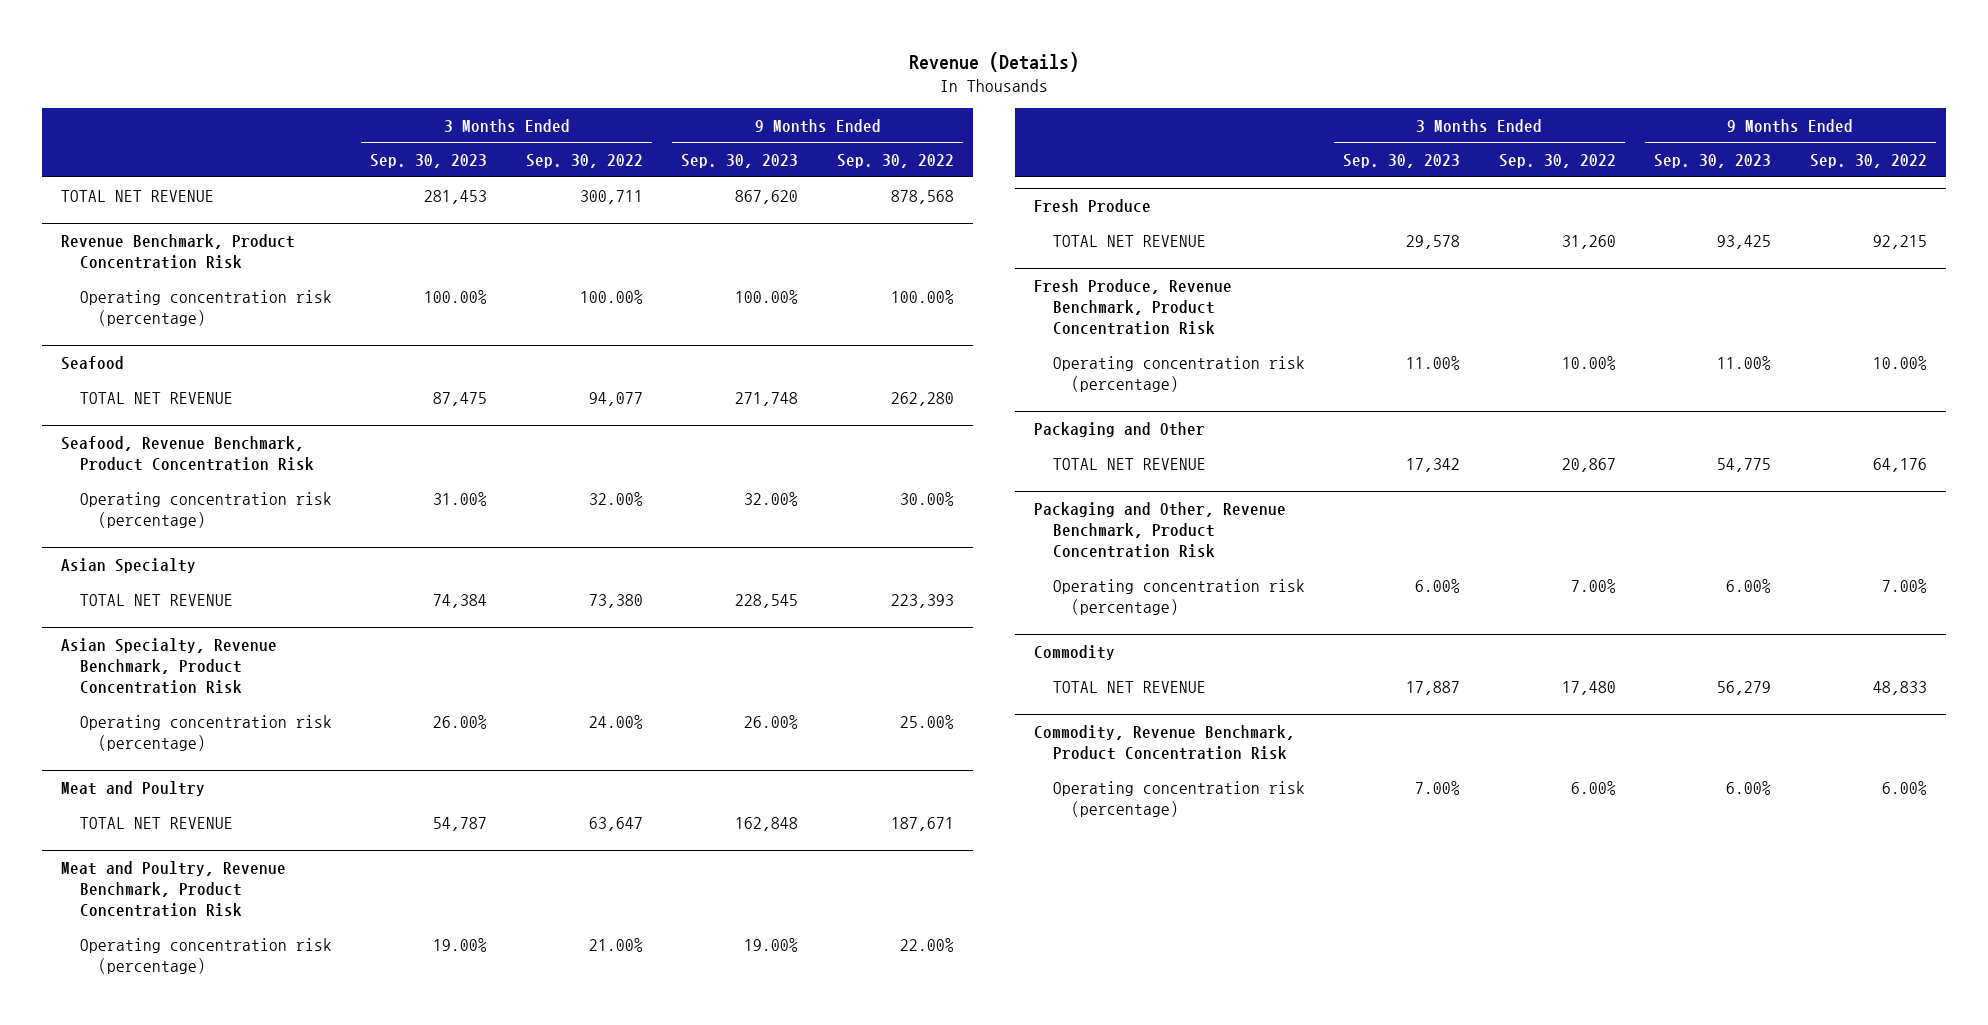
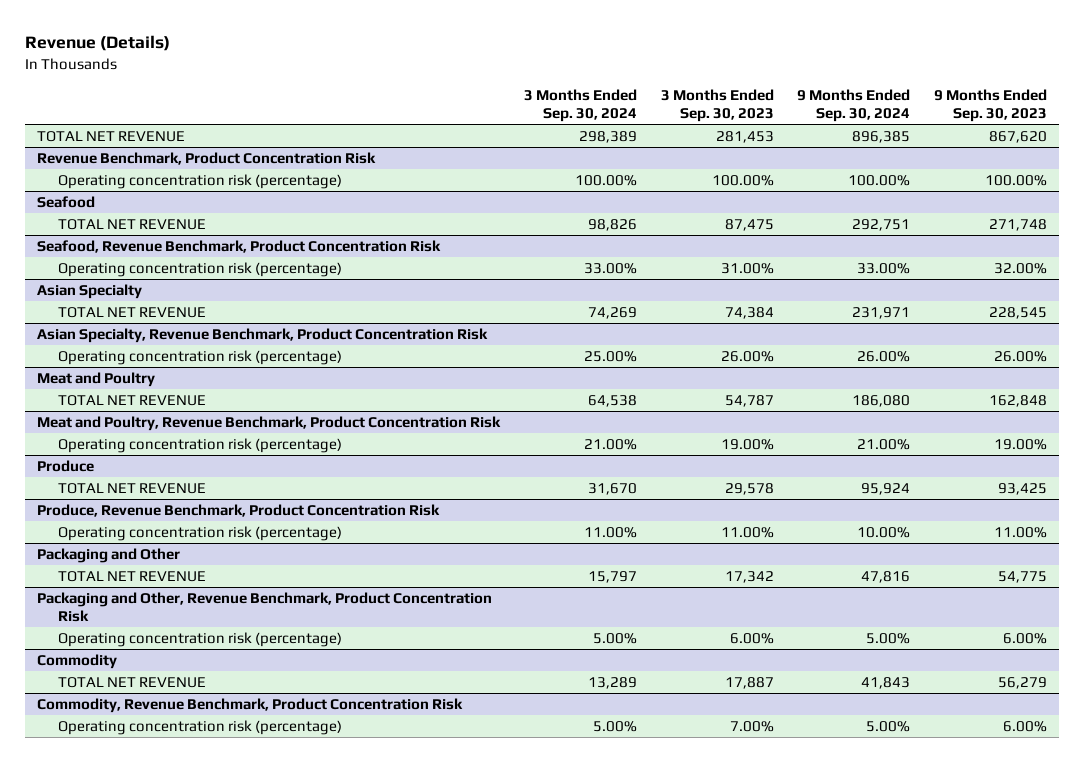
[525,154,643,169] Sep. 30, 2022 -> none
[836,154,954,169] Sep. 30, 2022 -> none
none -> [523,89,637,122] 3 Months Ended Sep. 30, 2024
none -> [797,89,911,122] 9 Months Ended Sep. 30, 2024
[1034,199,1152,214] Fresh Produce -> [36,460,94,473] Produce
[1034,279,1233,336] Fresh Produce, Revenue Benchmark, Product Concentration Risk -> [36,504,440,518] Produce, Revenue Benchmark, Product Concentration Risk

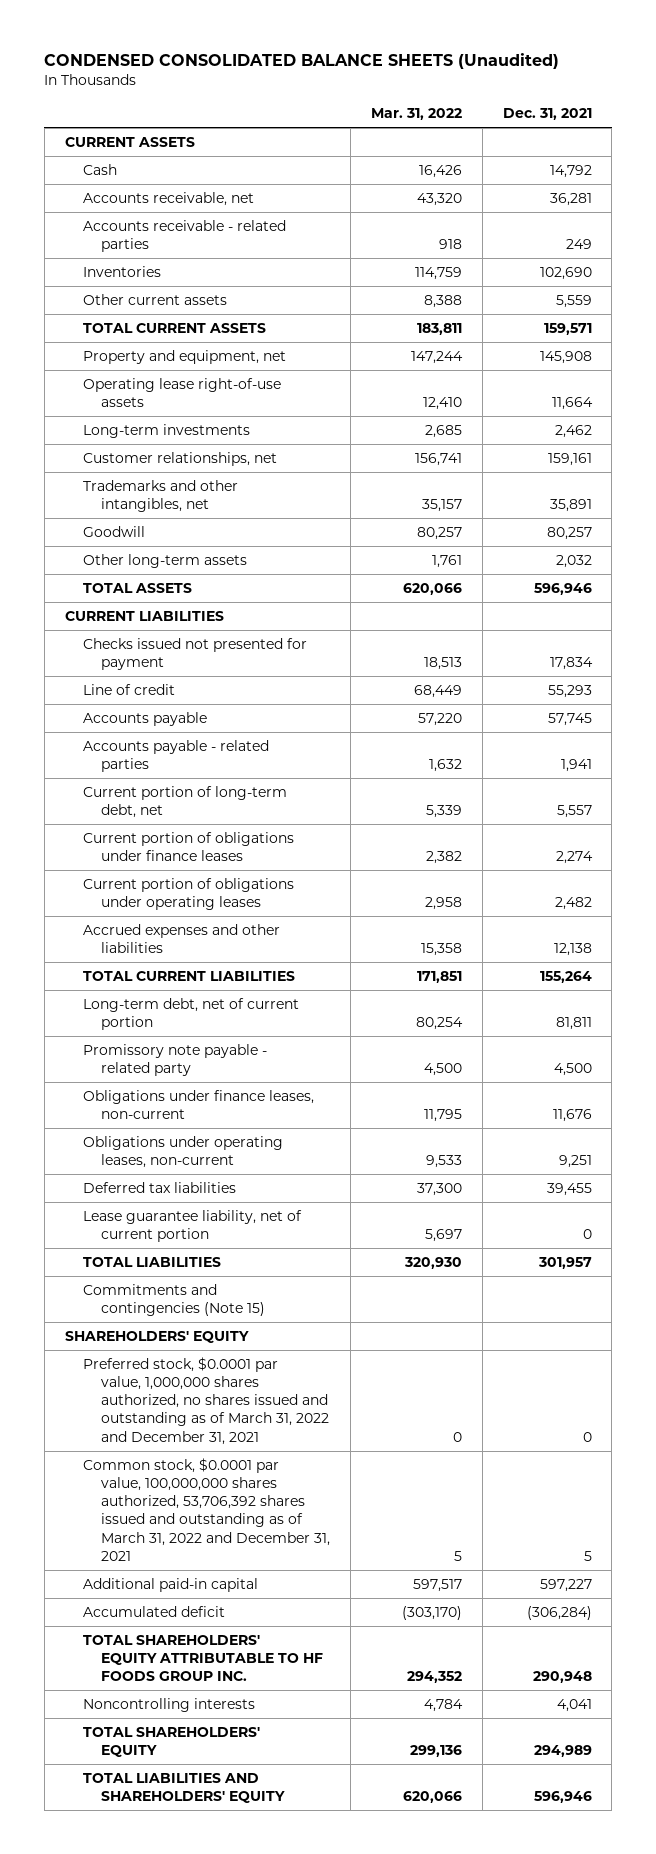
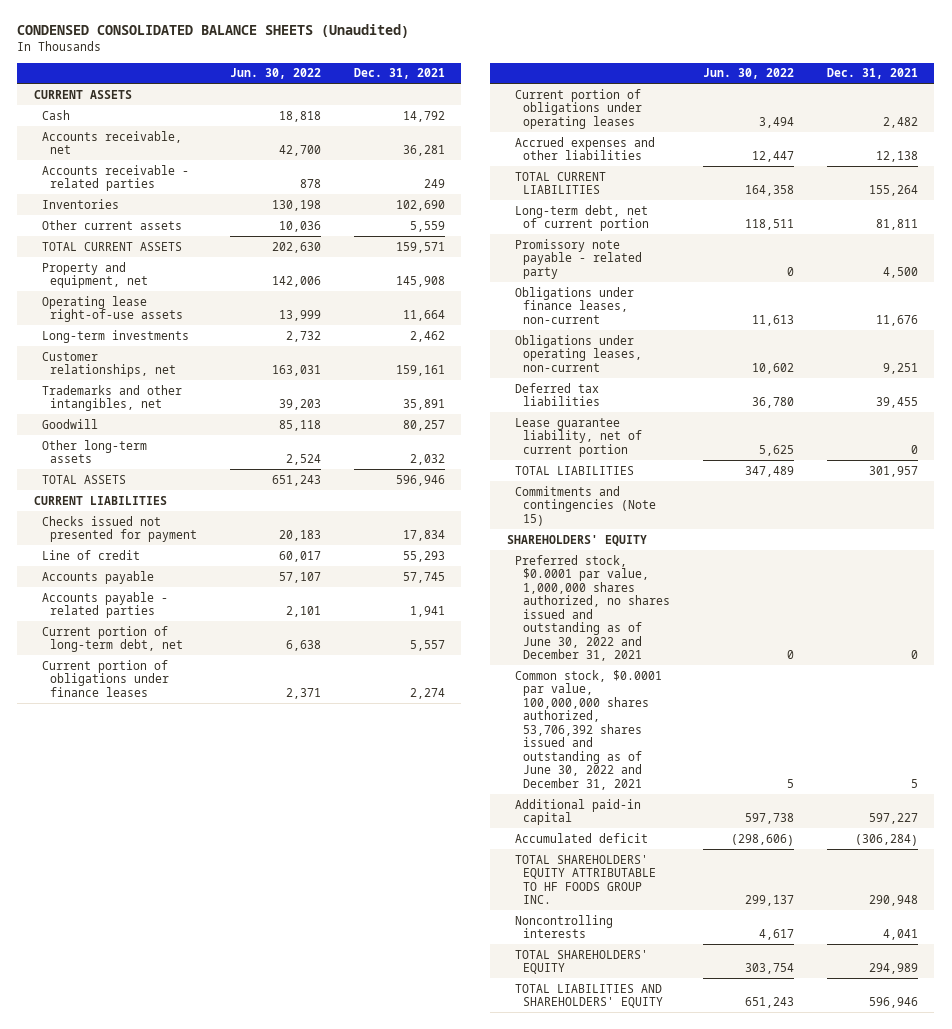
[370,107,462,120] Mar. 31, 2022 -> none
none -> [229,68,321,80] Jun. 30, 2022
[83,1356,330,1445] Preferred stock, $0.0001 par value, 1,000,000 shares authorized, no shares issued and outstanding as of March 31, 2022 and December 31, 2021 -> [515,554,671,662] Preferred stock, $0.0001 par value, 1,000,000 shares authorized, no shares issued and outstanding as of June 30, 2022 and December 31, 2021
[83,1457,331,1561] Common stock, $0.0001 par value, 100,000,000 shares authorized, 53,706,392 shares issued and outstanding as of March 31, 2022 and December 31, 2021 -> [515,669,663,790] Common stock, $0.0001 par value, 100,000,000 shares authorized, 53,706,392 shares issued and outstanding as of June 30, 2022 and December 31, 2021

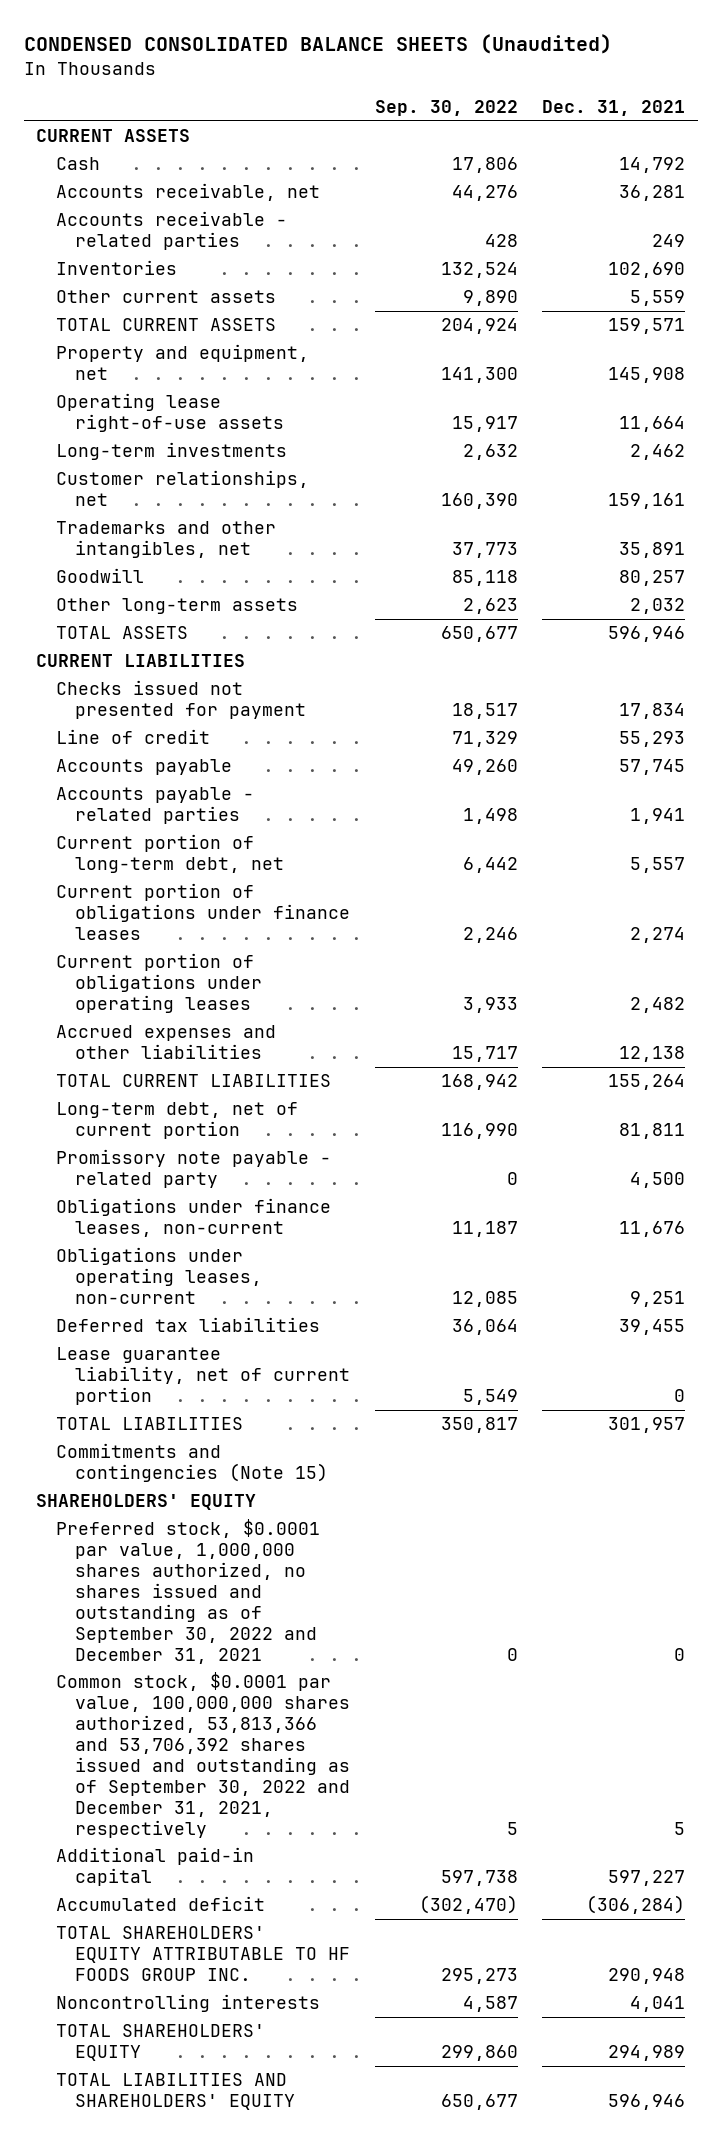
[229,68,321,80] Jun. 30, 2022 -> none
none -> [374,99,518,116] Sep. 30, 2022
[515,554,671,662] Preferred stock, $0.0001 par value, 1,000,000 shares authorized, no shares issued and outstanding as of June 30, 2022 and December 31, 2021 -> [55,1519,320,1664] Preferred stock, $0.0001 par value, 1,000,000 shares authorized, no shares issued and outstanding as of September 30, 2022 and December 31, 2021
[515,669,663,790] Common stock, $0.0001 par value, 100,000,000 shares authorized, 53,706,392 shares issued and outstanding as of June 30, 2022 and December 31, 2021 -> [55,1672,351,1838] Common stock, $0.0001 par value, 100,000,000 shares authorized, 53,813,366 and 53,706,392 shares issued and outstanding as of September 30, 2022 and December 31, 2021, respectively

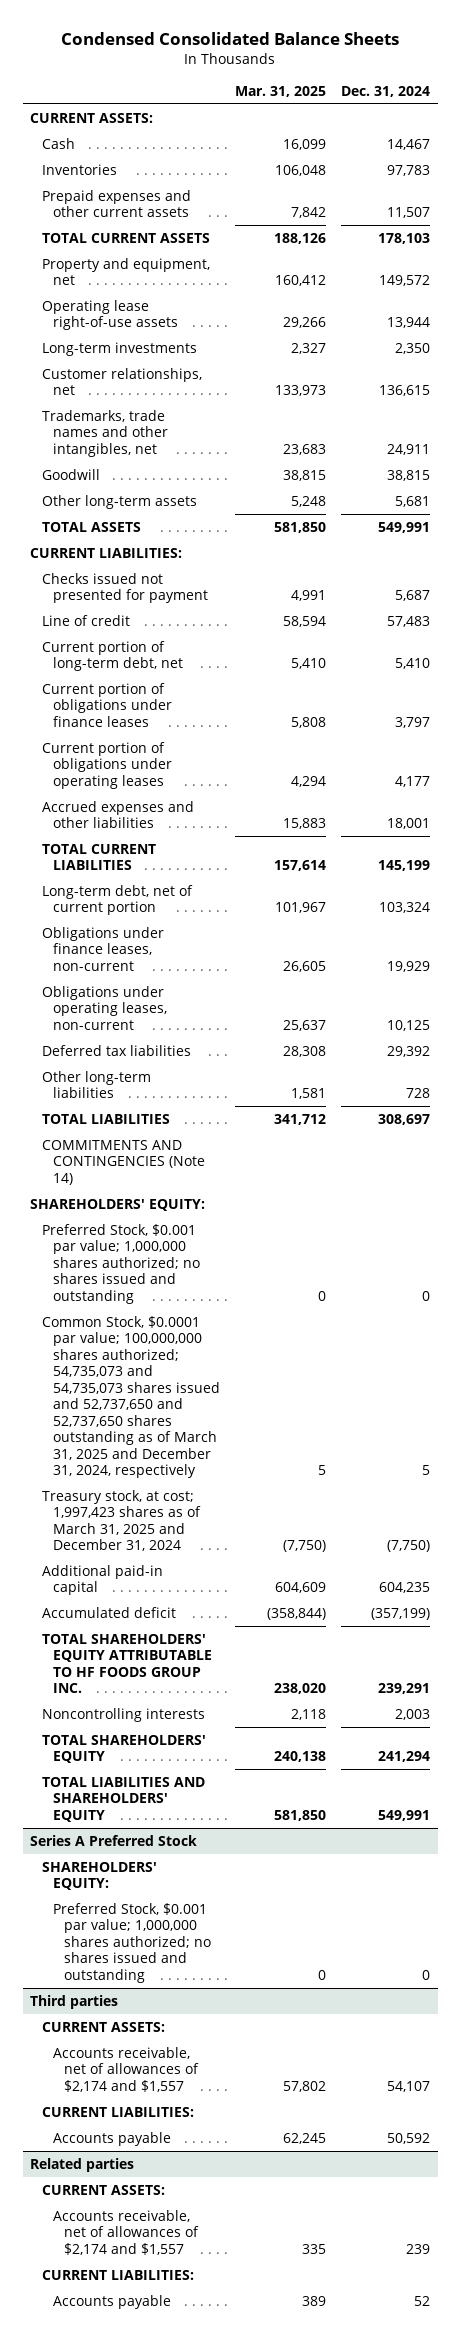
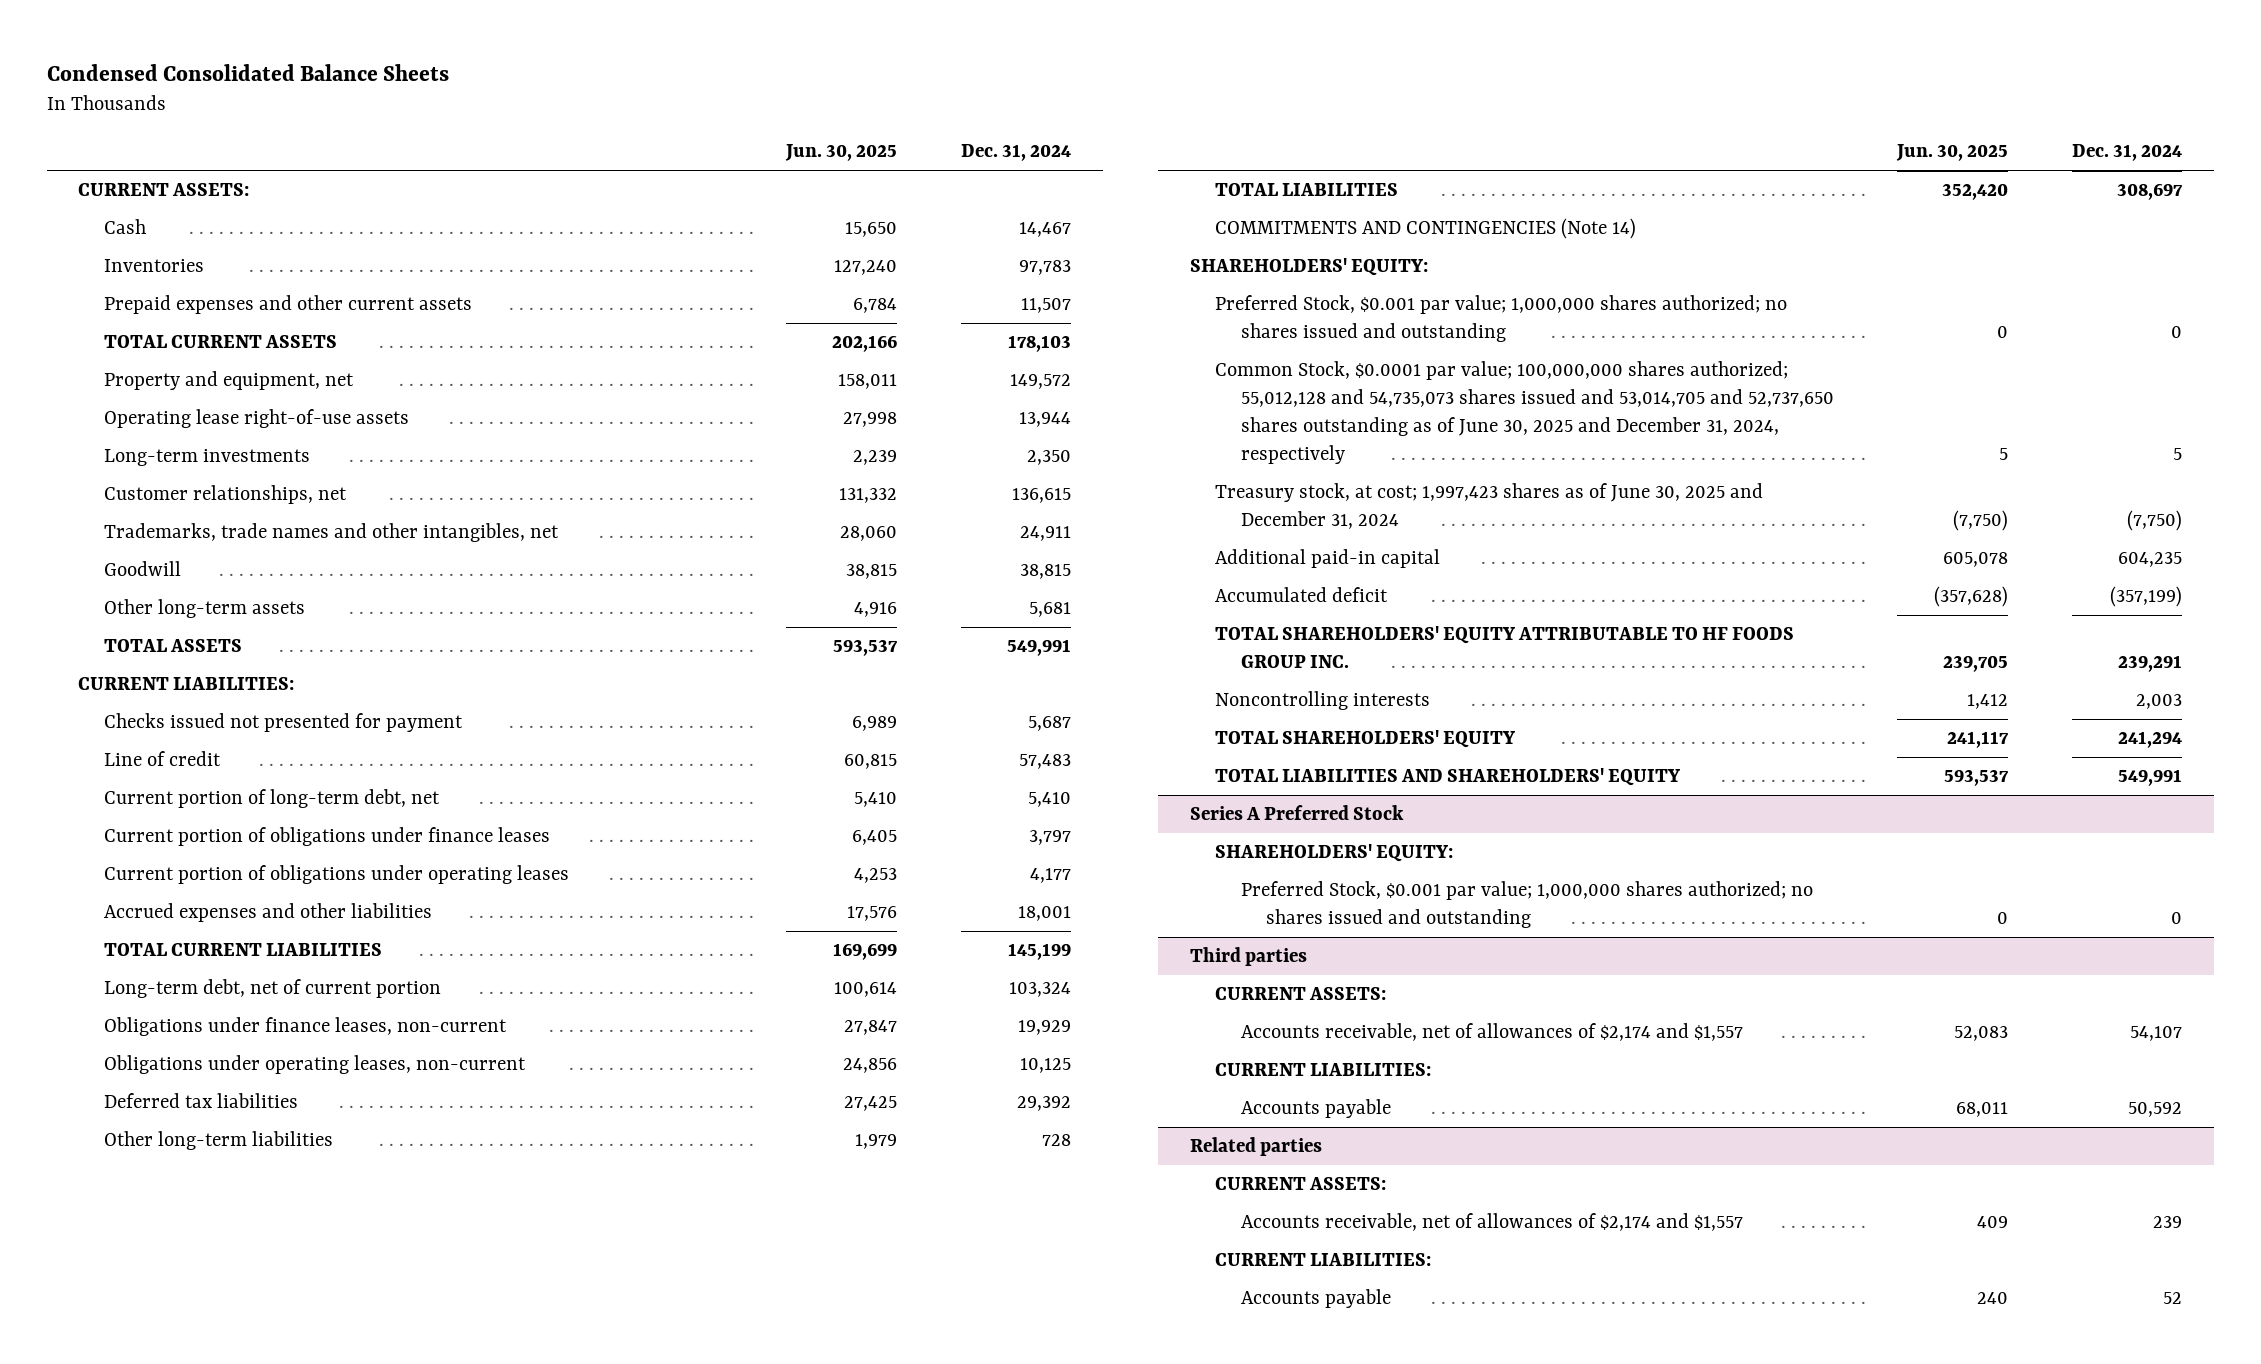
[235,85,327,97] Mar. 31, 2025 -> none
none -> [785,144,898,162] Jun. 30, 2025
[41,1315,221,1479] Common Stock, $0.0001 par value; 100,000,000 shares authorized; 54,735,073 and 54,735,073 shares issued and 52,737,650 and 52,737,650 shares outstanding as of March 31, 2025 and December 31, 2024, respectively -> [1215,361,1834,465] Common Stock, $0.0001 par value; 100,000,000 shares authorized; 55,012,128 and 54,735,073 shares issued and 53,014,705 and 52,737,650 shares outstanding as of June 30, 2025 and December 31, 2024, respectively
[41,1489,202,1552] Treasury stock, at cost; 1,997,423 shares as of March 31, 2025 and December 31, 2024 -> [1215,483,1764,530] Treasury stock, at cost; 1,997,423 shares as of June 30, 2025 and December 31, 2024

